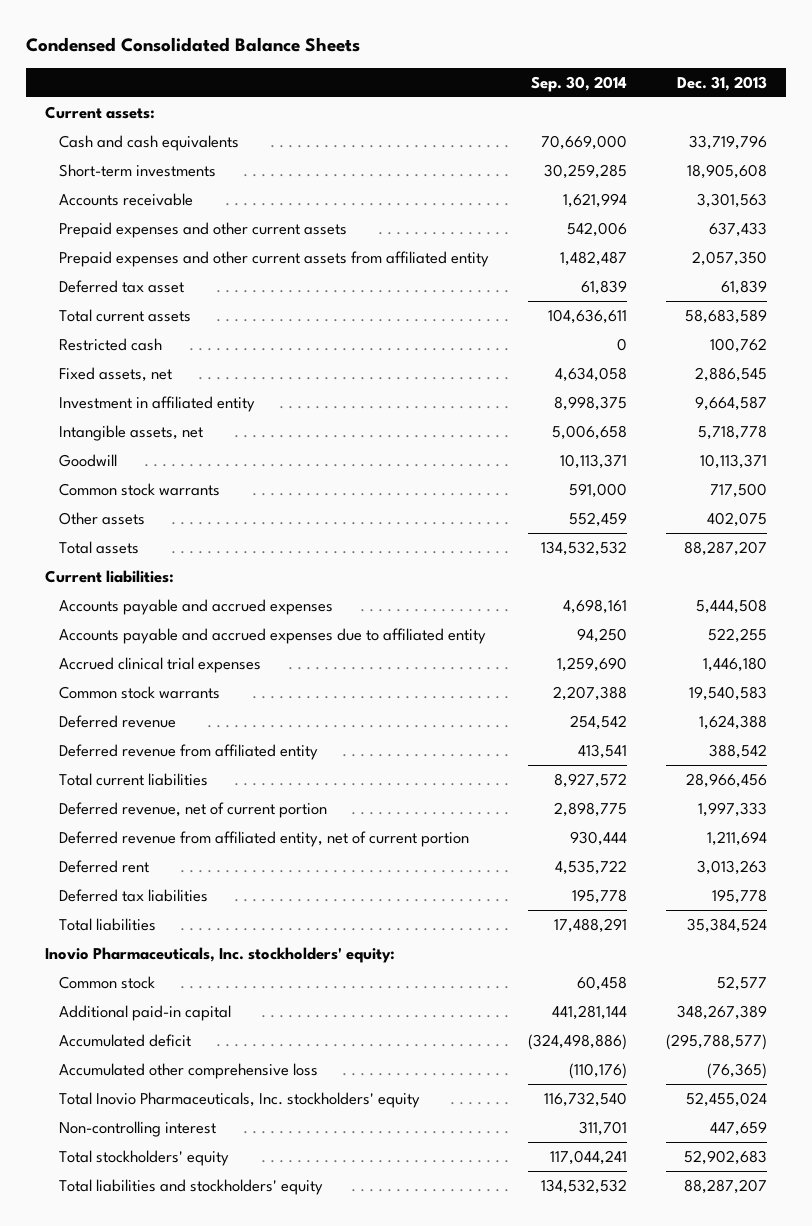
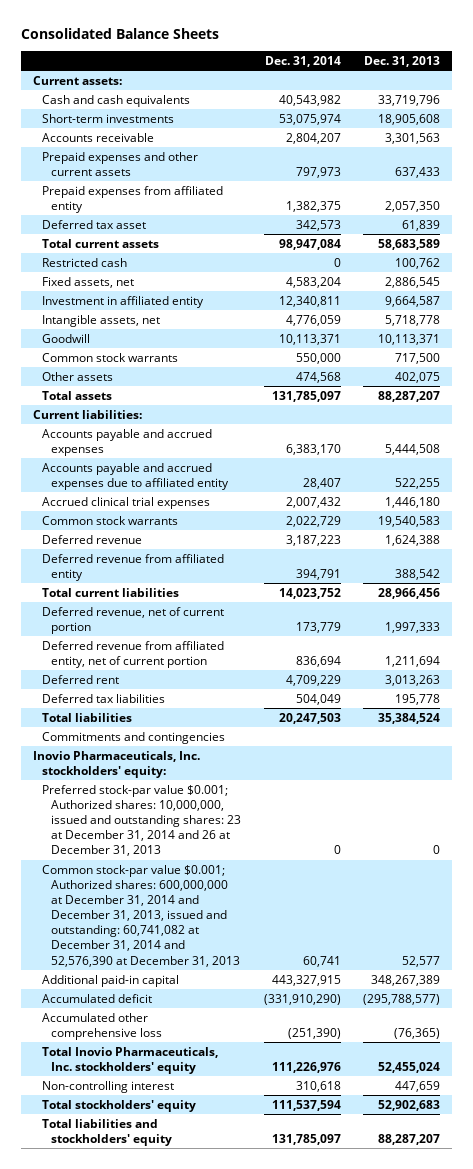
[25,37,360,53] Condensed Consolidated Balance Sheets -> [21,28,220,40] Consolidated Balance Sheets
[531,75,628,92] Sep. 30, 2014 -> none
none -> [264,55,341,67] Dec. 31, 2014
[59,250,490,267] Prepaid expenses and other current assets from affiliated entity -> [41,185,223,213] Prepaid expenses from affiliated entity
none -> [41,731,225,744] Commitments and contingencies
none -> [41,784,241,857] Preferred stock-par value $0.001; Authorized shares: 10,000,000, issued and outstanding shares: 23 at December 31, 2014 and 26 at December 31, 2013
[59,975,156,989] Common stock -> [41,864,240,967] Common stock-par value $0.001; Authorized shares: 600,000,000 at December 31, 2014 and December 31, 2013, issued and outstanding: 60,741,082 at December 31, 2014 and 52,576,390 at December 31, 2013

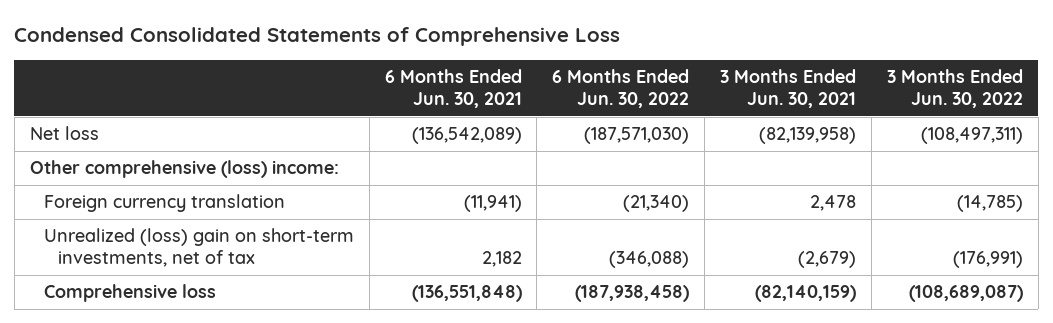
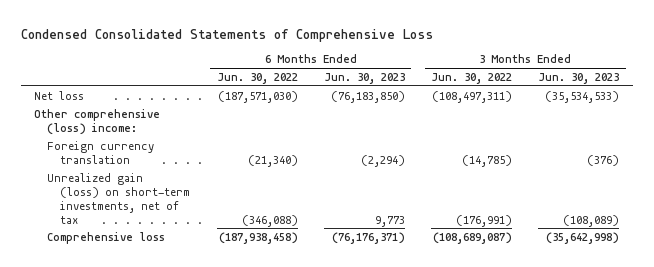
[384,68,522,109] 6 Months Ended Jun. 30, 2021 -> none
[720,68,857,109] 3 Months Ended Jun. 30, 2021 -> none
none -> [323,73,405,85] Jun. 30, 2023
none -> [538,73,620,85] Jun. 30, 2023
[43,228,354,268] Unrealized (loss) gain on short-term investments, net of tax -> [47,172,191,224] Unrealized gain (loss) on short-term investments, net of tax

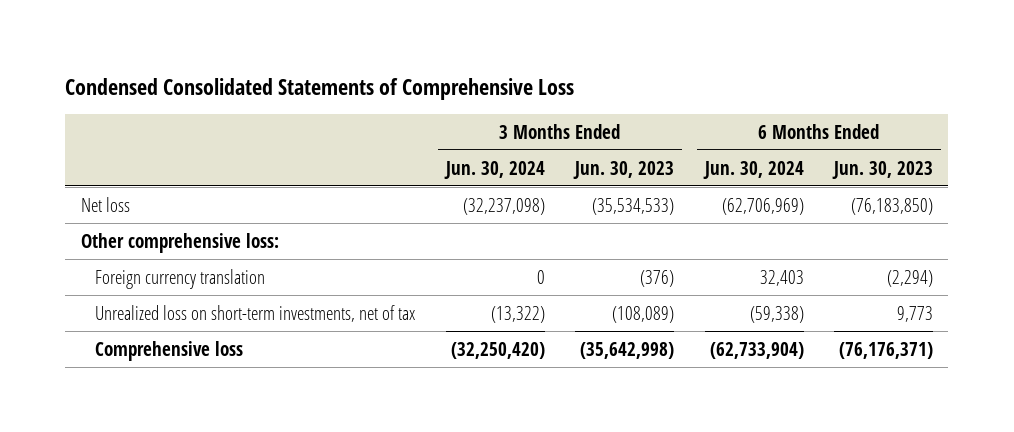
[216,73,298,85] Jun. 30, 2022 -> none
[431,73,513,85] Jun. 30, 2022 -> none
none -> [443,160,545,179] Jun. 30, 2024
none -> [702,160,804,179] Jun. 30, 2024
[34,108,161,135] Other comprehensive (loss) income: -> [80,232,279,253] Other comprehensive loss:
[47,172,191,224] Unrealized gain (loss) on short-term investments, net of tax -> [95,304,416,322] Unrealized loss on short-term investments, net of tax

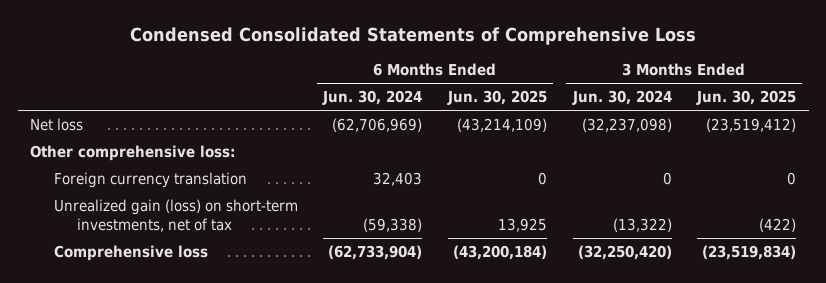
[573,160,675,179] Jun. 30, 2023 -> none
[832,160,934,179] Jun. 30, 2023 -> none
none -> [446,90,547,106] Jun. 30, 2025
none -> [696,90,797,106] Jun. 30, 2025
[95,304,416,322] Unrealized loss on short-term investments, net of tax -> [53,199,298,232] Unrealized gain (loss) on short-term investments, net of tax

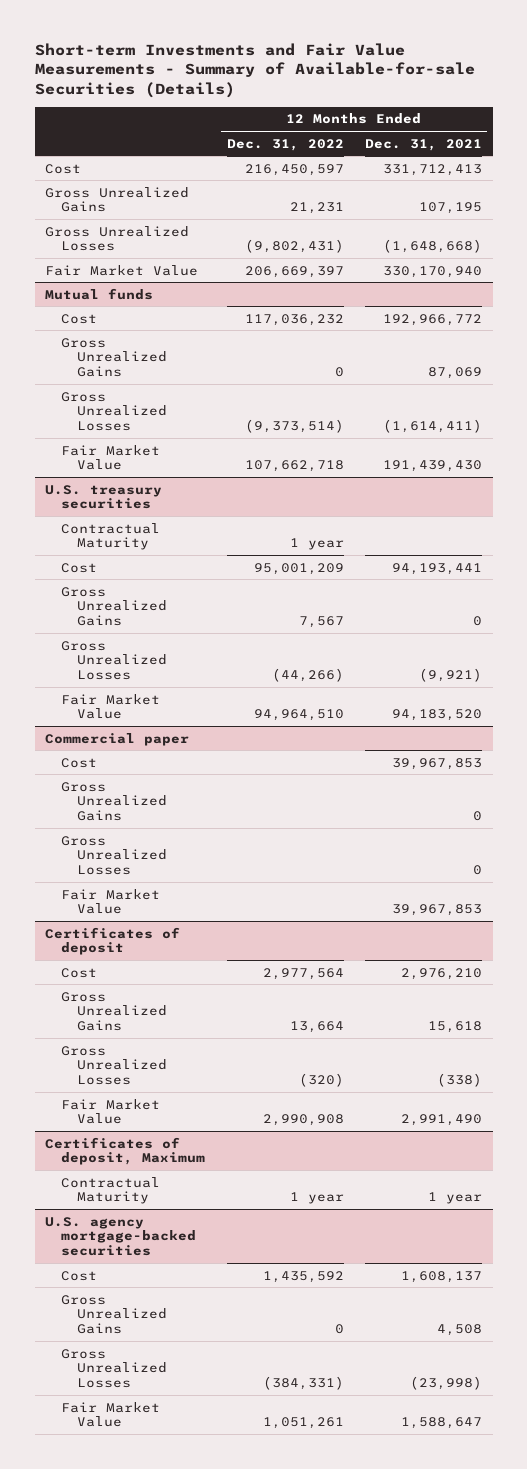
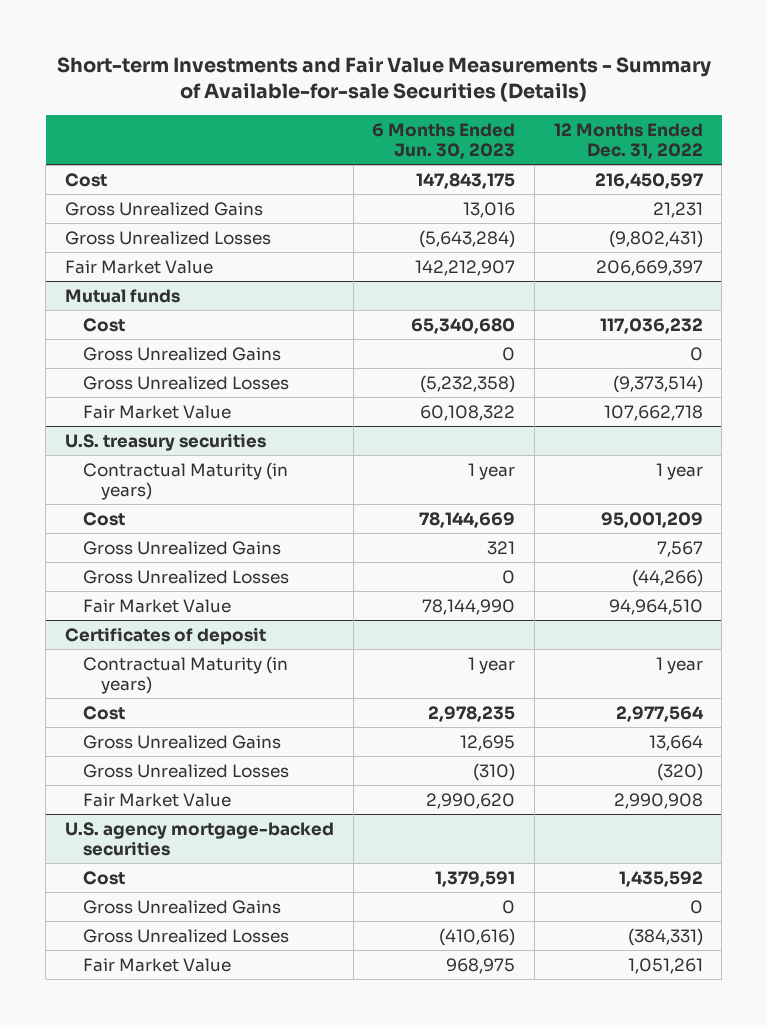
[364,138,482,151] Dec. 31, 2021 -> none
none -> [372,122,516,159] 6 Months Ended Jun. 30, 2023
[61,522,161,551] Contractual Maturity -> [82,461,288,500] Contractual Maturity (in years)
[45,732,190,746] Commercial paper -> none
[61,757,98,768] Cost -> none
[61,781,168,822] Gross Unrealized Gains -> none
[61,835,168,876] Gross Unrealized Losses -> none
[61,888,161,915] Fair Market Value -> none
none -> [82,655,288,694] Contractual Maturity (in years)
[45,1136,206,1166] Certificates of deposit, Maximum -> none
[61,1176,161,1205] Contractual Maturity -> none

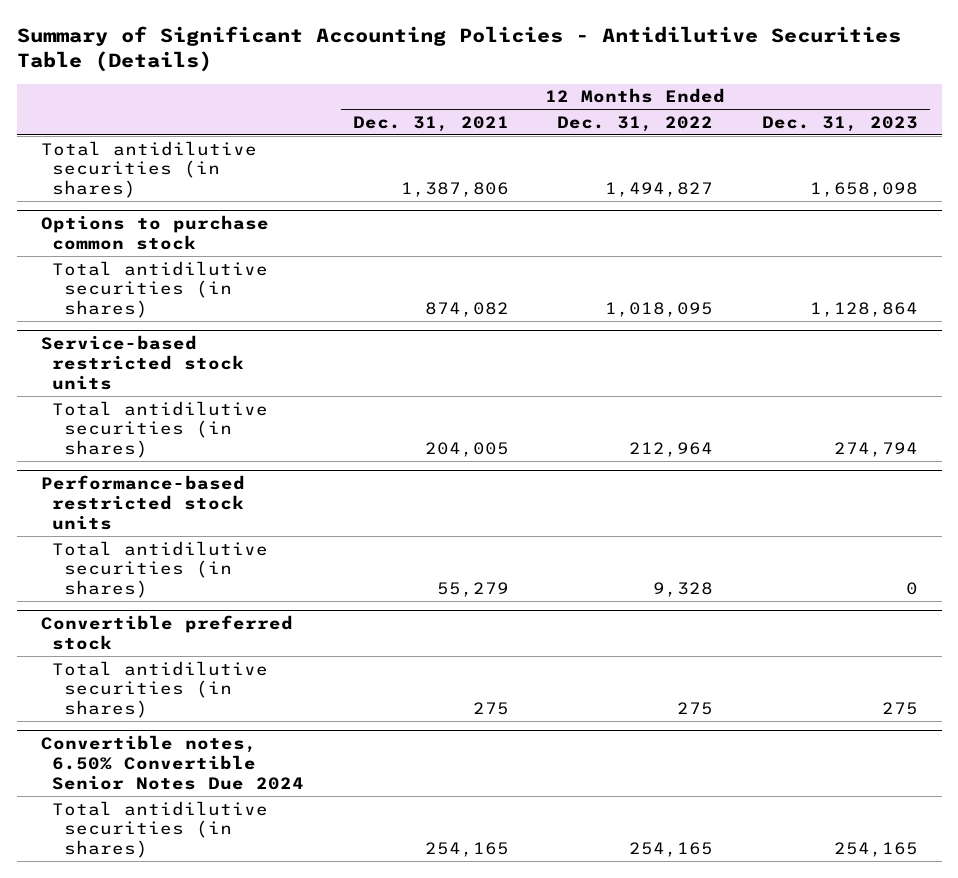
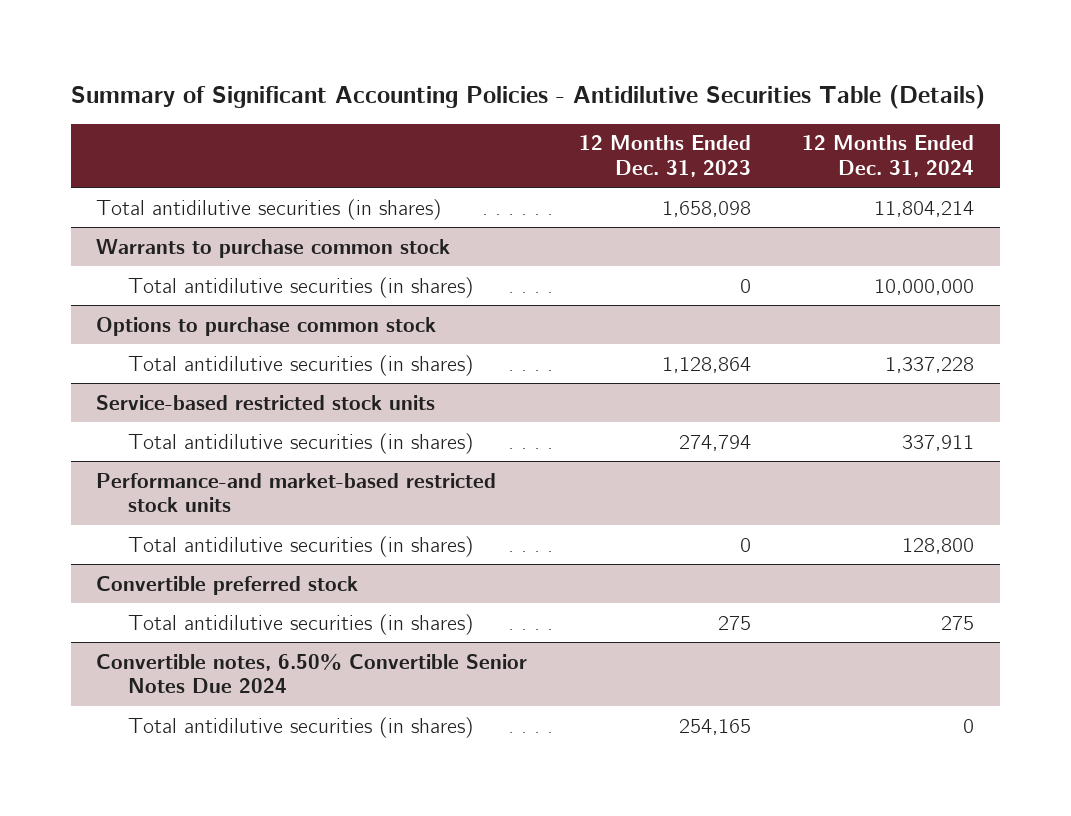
[352,115,509,132] Dec. 31, 2021 -> none
[557,115,714,132] Dec. 31, 2022 -> none
none -> [802,135,975,178] 12 Months Ended Dec. 31, 2024
none -> [96,238,451,258] Warrants to purchase common stock
none -> [127,276,474,298] Total antidilutive securities (in shares)
[40,475,245,530] Performance-based restricted stock units -> [96,472,497,513] Performance-and market-based restricted stock units

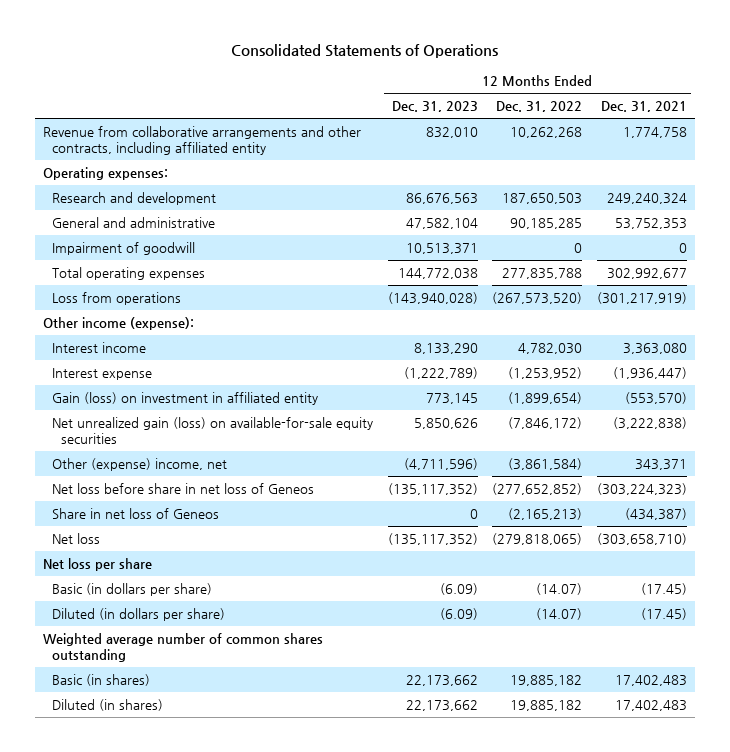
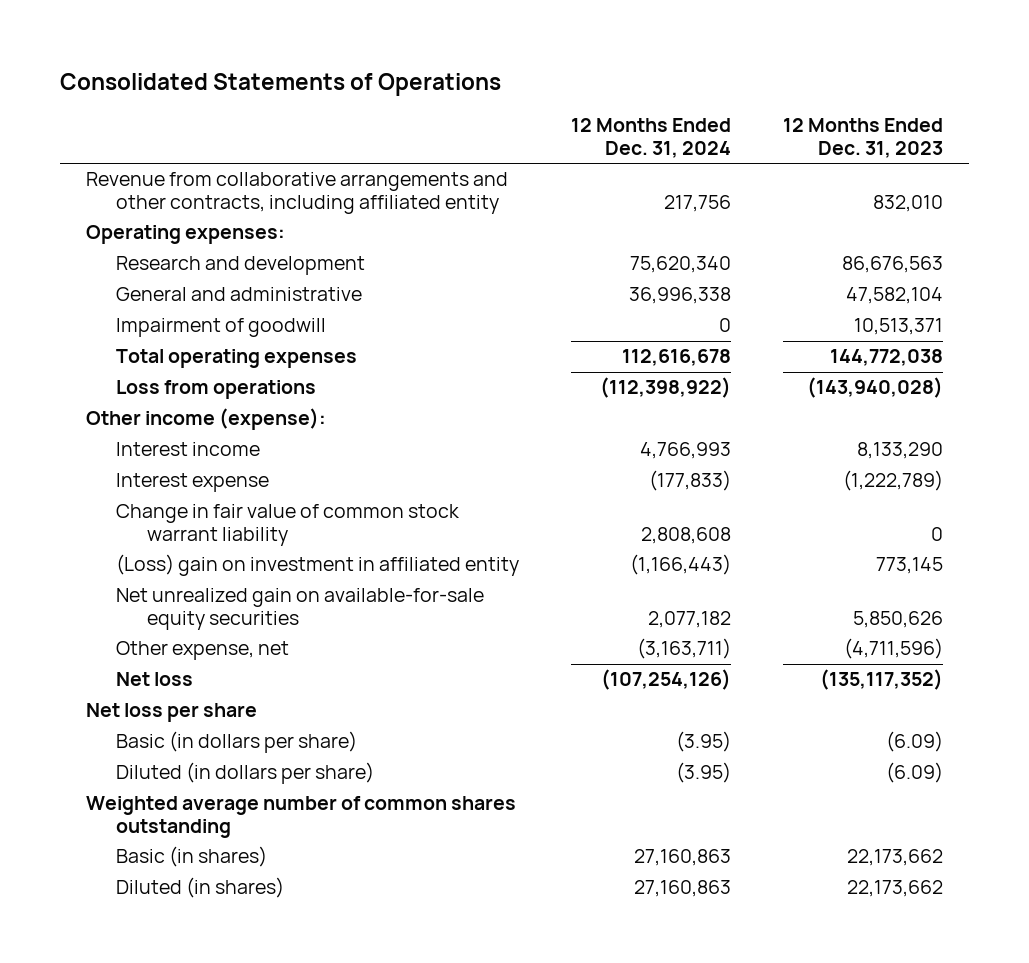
[496,101,583,113] Dec. 31, 2022 -> none
[601,101,688,113] Dec. 31, 2021 -> none
none -> [571,118,732,159] 12 Months Ended Dec. 31, 2024
[51,483,314,495] Net loss before share in net loss of Geneos -> none
[51,508,219,520] Share in net loss of Geneos -> none
none -> [116,504,461,547] Change in fair value of common stock warrant liability
[51,392,318,406] Gain (loss) on investment in affiliated entity -> [116,554,520,577] (Loss) gain on investment in affiliated entity
[51,417,373,444] Net unrealized gain (loss) on available-for-sale equity securities -> [116,588,485,631] Net unrealized gain on available-for-sale equity securities
[51,458,227,472] Other (expense) income, net -> [116,641,290,661] Other expense, net

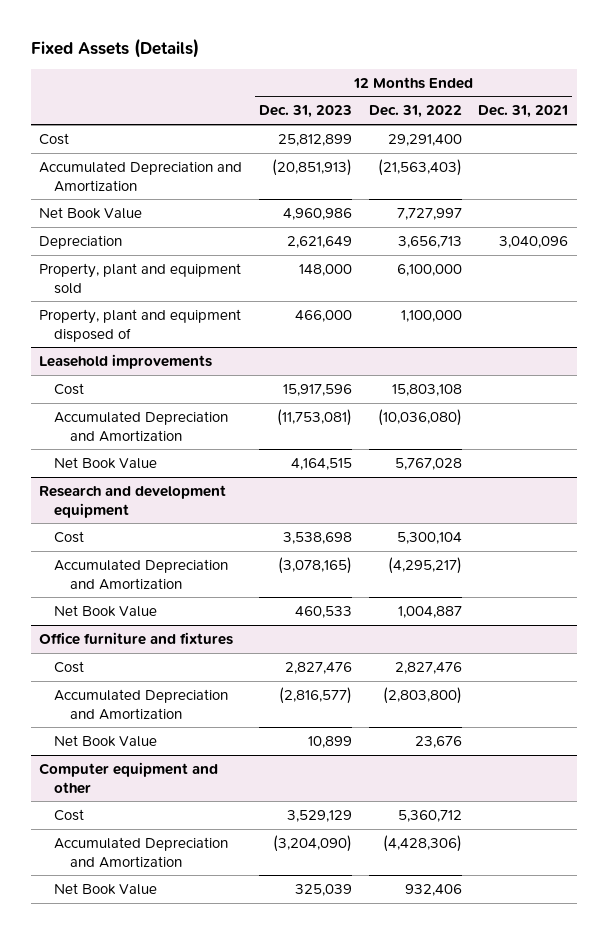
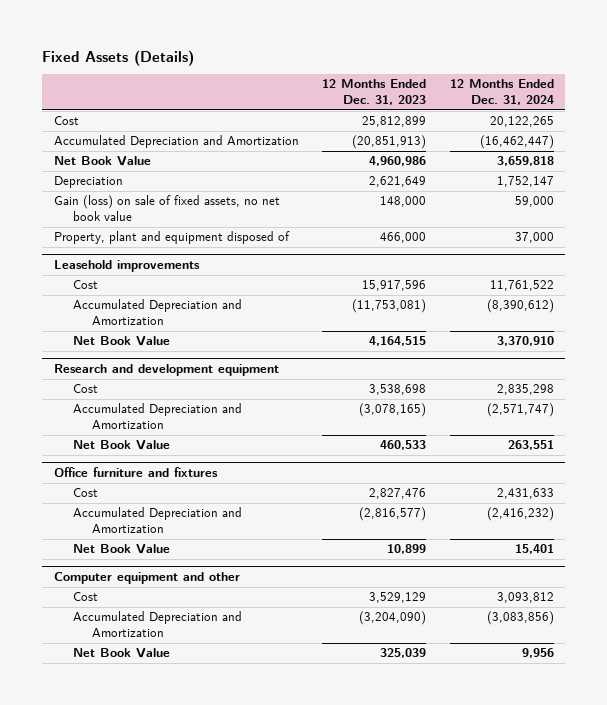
[368,105,462,119] Dec. 31, 2022 -> none
[478,105,569,119] Dec. 31, 2021 -> none
none -> [449,79,554,106] 12 Months Ended Dec. 31, 2024
[39,262,242,294] Property, plant and equipment sold -> [53,195,280,222] Gain (loss) on sale of fixed assets, no net book value

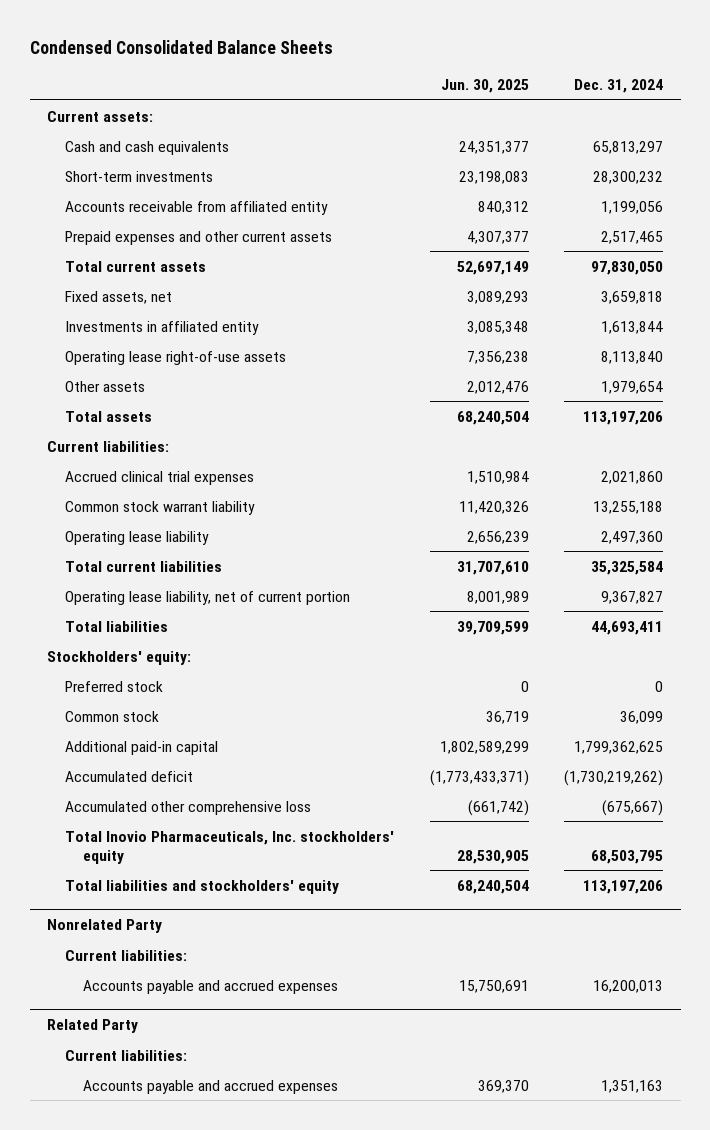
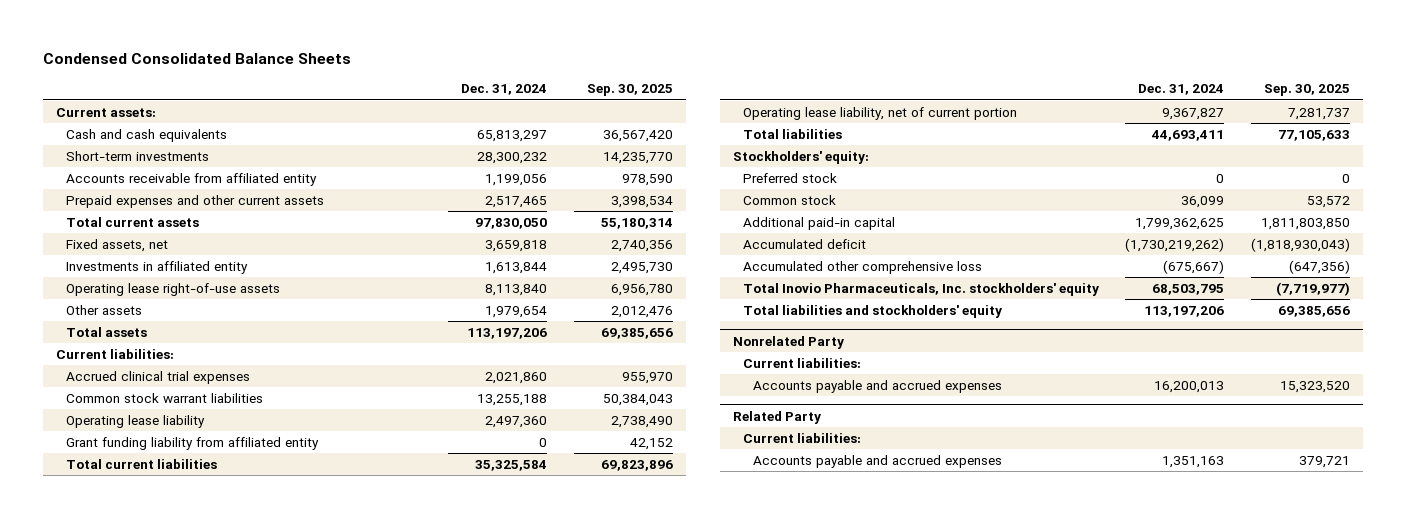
[440,78,529,93] Jun. 30, 2025 -> none
none -> [586,84,673,97] Sep. 30, 2025
[65,500,256,515] Common stock warrant liability -> [65,392,263,403] Common stock warrant liabilities
none -> [65,436,319,450] Grant funding liability from affiliated entity

